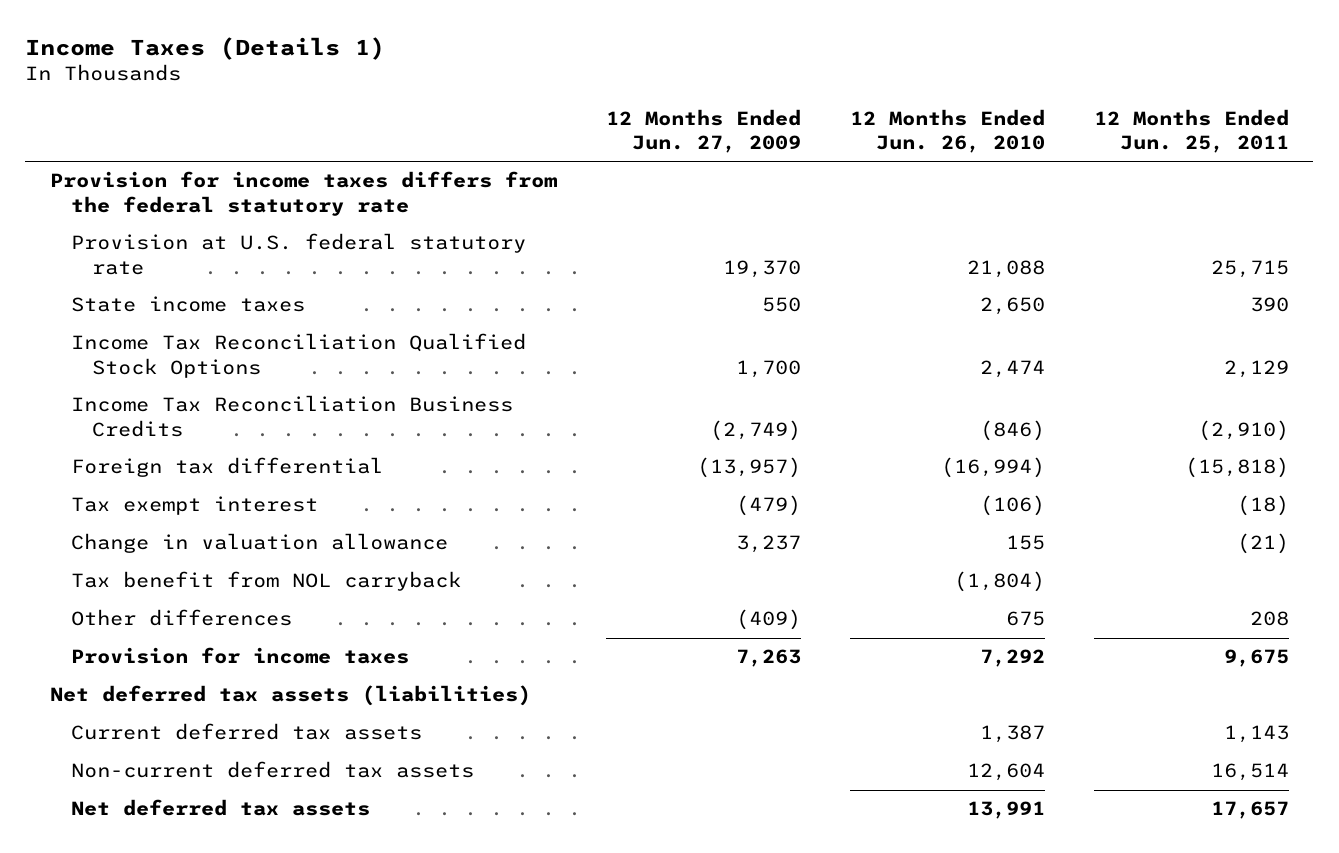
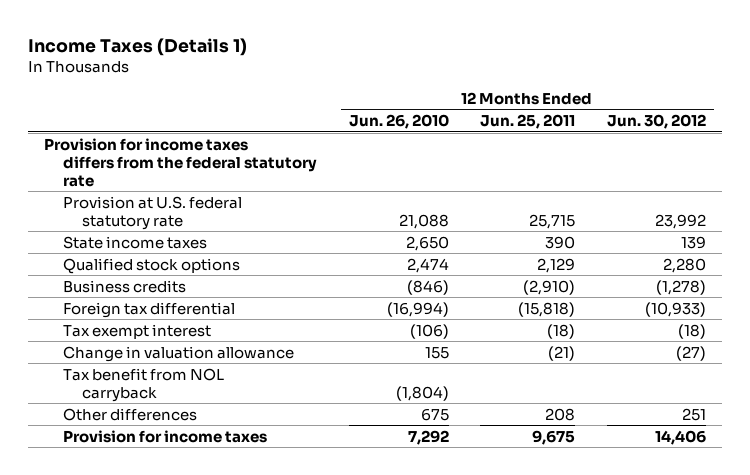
[605,108,801,153] 12 Months Ended Jun. 27, 2009 -> none
none -> [606,114,706,130] Jun. 30, 2012
[70,333,526,378] Income Tax Reconciliation Qualified Stock Options -> [63,257,241,274] Qualified stock options
[70,395,513,437] Income Tax Reconciliation Business Credits -> [63,279,187,293] Business credits
[49,685,531,707] Net deferred tax assets (liabilities) -> none
[70,723,422,741] Current deferred tax assets -> none
[70,761,474,779] Non-current deferred tax assets -> none
[70,799,370,817] Net deferred tax assets -> none

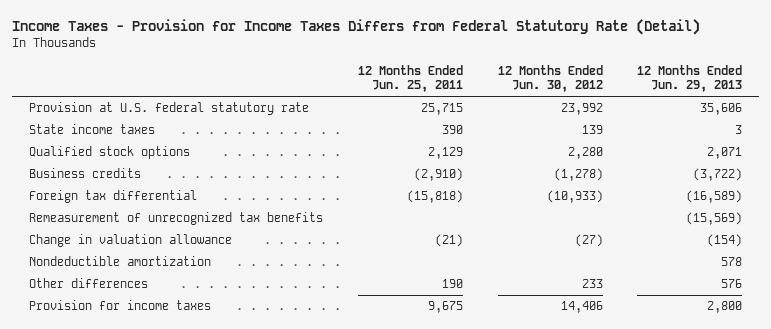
[28,37,248,56] Income Taxes (Details 1) -> [12,18,701,35] Income Taxes - Provision for Income Taxes Differs from Federal Statutory Rate (Detail)
[348,114,449,130] Jun. 26, 2010 -> none
none -> [637,64,743,93] 12 Months Ended Jun. 29, 2013
[44,137,318,187] Provision for income taxes differs from the federal statutory rate -> none
[63,323,212,339] Tax exempt interest -> none
none -> [29,212,324,226] Remeasurement of unrecognized tax benefits
[63,367,225,402] Tax benefit from NOL carryback -> none
none -> [29,256,212,267] Nondeductible amortization
[545,407,576,421] 208 -> [441,279,463,289] 190
[681,407,706,421] 251 -> [581,279,603,289] 233

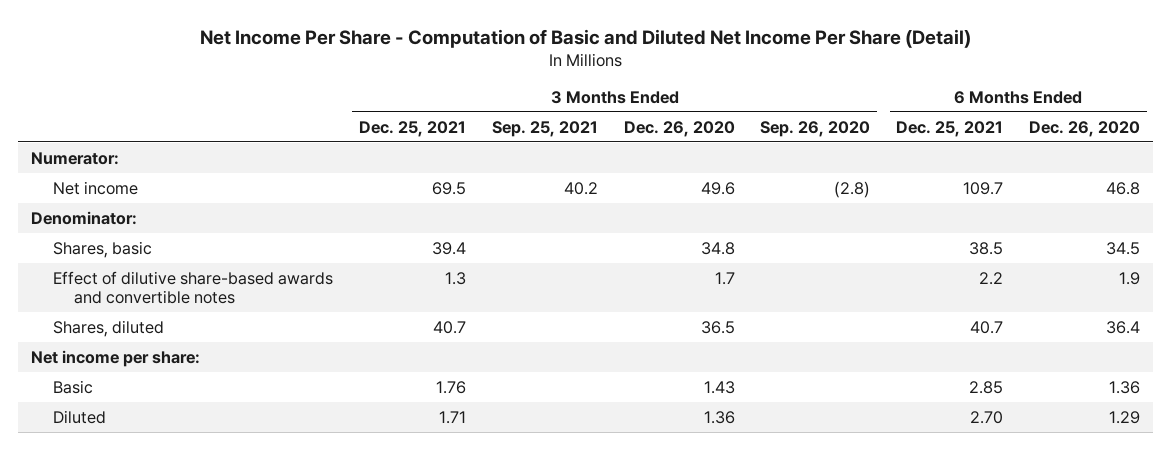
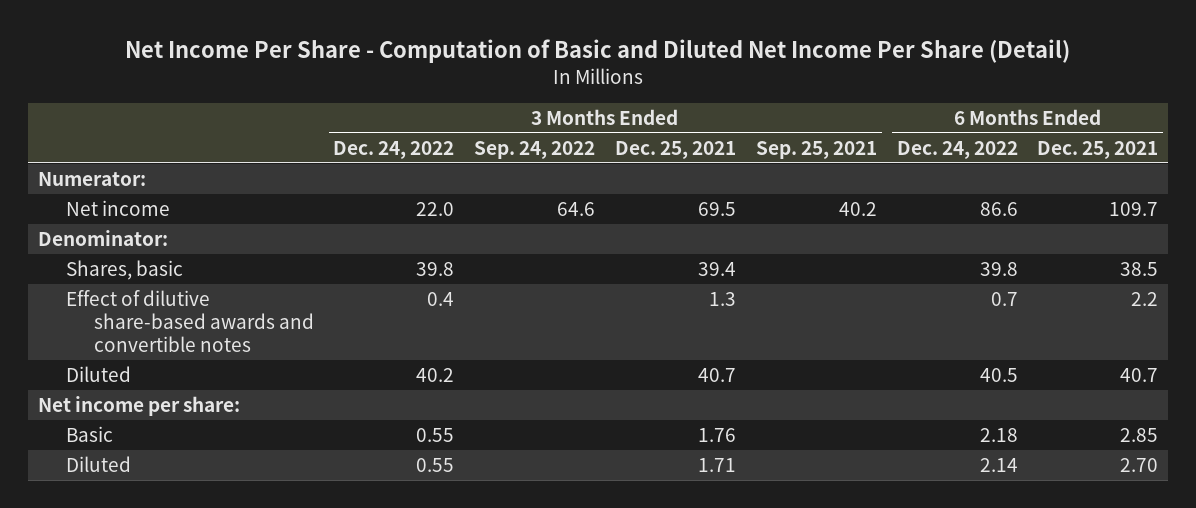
[623,120,735,137] Dec. 26, 2020 -> none
[760,120,871,137] Sep. 26, 2020 -> none
[1029,120,1141,137] Dec. 26, 2020 -> none
none -> [333,140,455,159] Dec. 24, 2022
none -> [474,140,596,159] Sep. 24, 2022
none -> [896,140,1018,159] Dec. 24, 2022
[52,319,164,337] Shares, diluted -> [65,365,131,382] Diluted

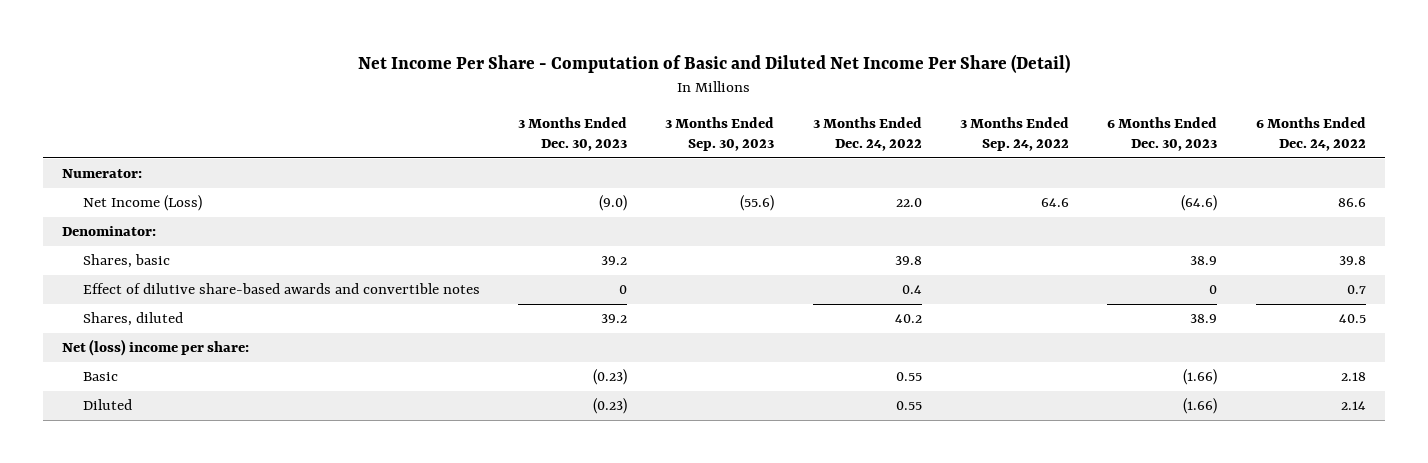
[615,140,737,159] Dec. 25, 2021 -> none
[755,140,877,159] Sep. 25, 2021 -> none
[1037,140,1159,159] Dec. 25, 2021 -> none
none -> [518,117,628,152] 3 Months Ended Dec. 30, 2023
none -> [665,117,775,152] 3 Months Ended Sep. 30, 2023
none -> [1107,117,1218,152] 6 Months Ended Dec. 30, 2023
[65,199,170,216] Net income -> [82,195,202,212] Net Income (Loss)
[65,365,131,382] Diluted -> [82,312,183,327] Shares, diluted
[37,395,240,416] Net income per share: -> [62,339,250,357] Net (loss) income per share:

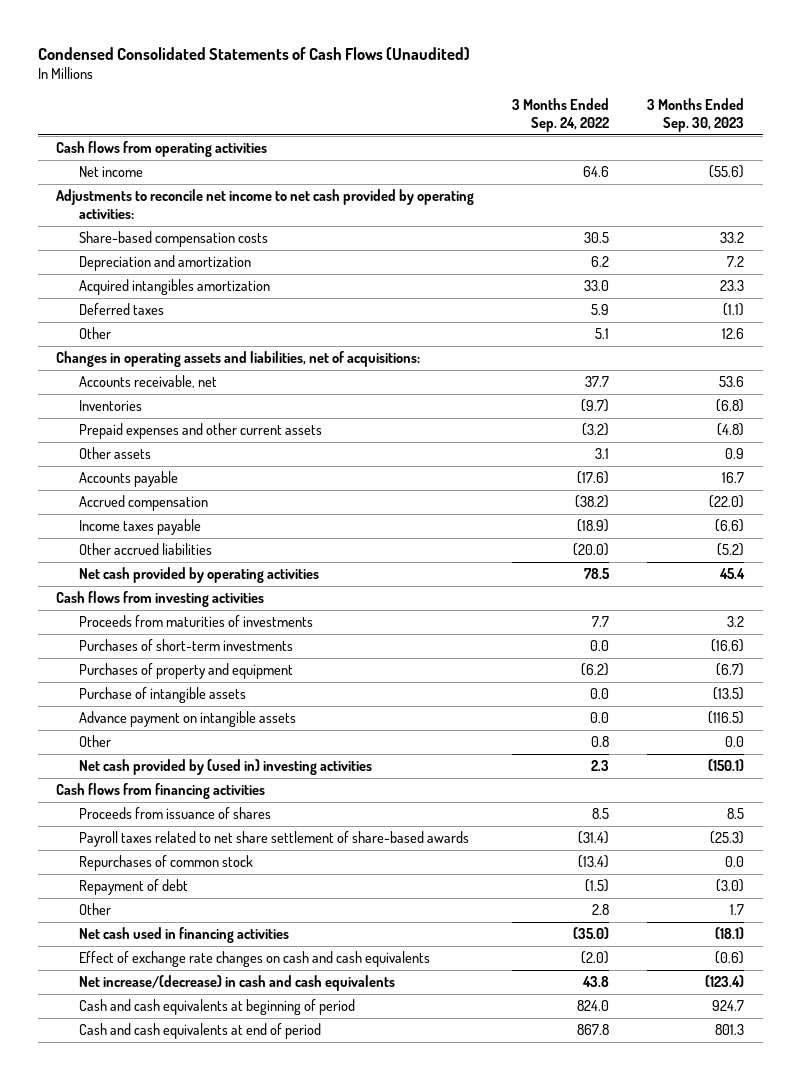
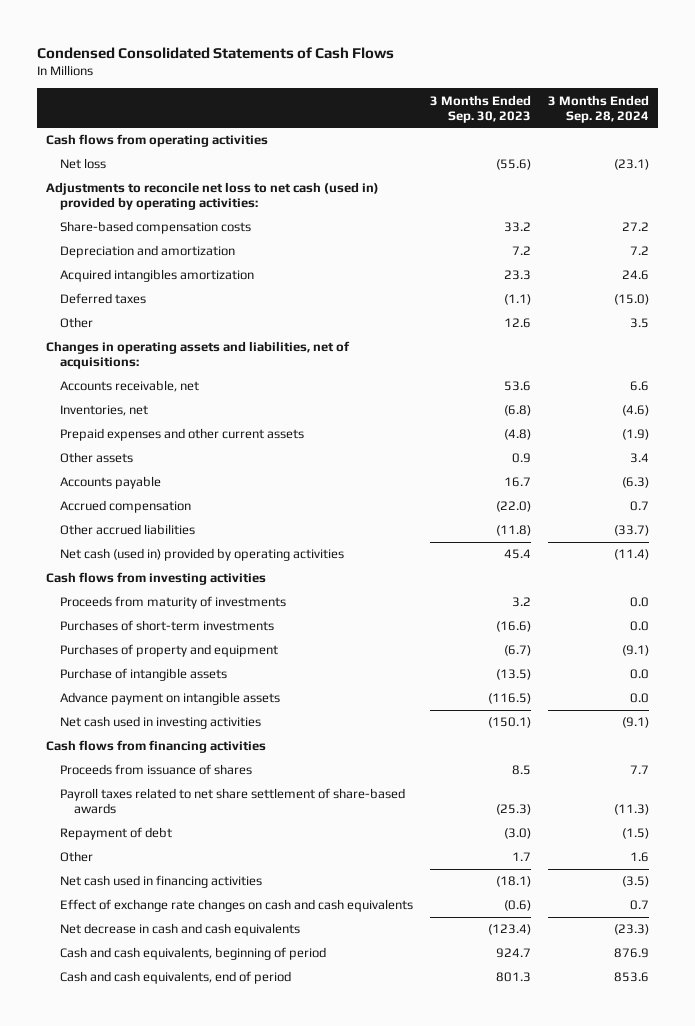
[37,46,470,60] Condensed Consolidated Statements of Cash Flows (Unaudited) -> [37,46,395,59] Condensed Consolidated Statements of Cash Flows
[512,98,610,133] 3 Months Ended Sep. 24, 2022 -> none
none -> [548,94,650,123] 3 Months Ended Sep. 28, 2024
[78,166,143,178] Net income -> [59,158,106,170] Net loss
[56,189,475,219] Adjustments to reconcile net income to net cash provided by operating activities: -> [45,182,379,211] Adjustments to reconcile net loss to net cash (used in) provided by operating activities:
[78,400,142,412] Inventories -> [59,405,148,417] Inventories, net
[78,519,201,536] Income taxes payable -> none
[717,543,745,557] (5.2) -> [495,525,531,537] (11.8)
[78,567,319,584] Net cash provided by operating activities -> [59,548,344,562] Net cash (used in) provided by operating activities
[78,615,313,628] Proceeds from maturities of investments -> [59,596,286,610] Proceeds from maturity of investments
[78,735,111,748] Other -> none
[78,759,372,776] Net cash provided by (used in) investing activities -> [59,716,261,730] Net cash used in investing activities
[78,855,253,872] Repurchases of common stock -> none
[78,975,395,992] Net increase/(decrease) in cash and cash equivalents -> [59,923,300,937] Net decrease in cash and cash equivalents
[78,999,355,1016] Cash and cash equivalents at beginning of period -> [59,947,326,961] Cash and cash equivalents, beginning of period
[78,1023,321,1040] Cash and cash equivalents at end of period -> [59,971,291,985] Cash and cash equivalents, end of period

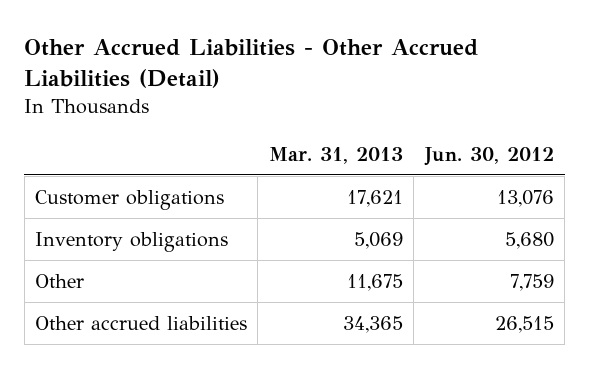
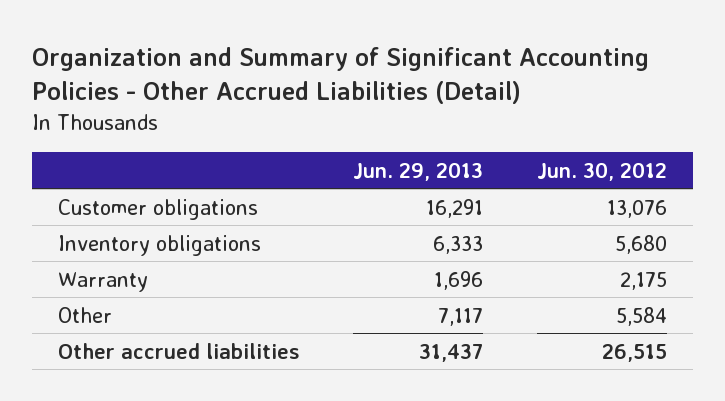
[24,38,479,88] Other Accrued Liabilities - Other Accrued Liabilities (Detail) -> [31,46,649,105] Organization and Summary of Significant Accounting Policies - Other Accrued Liabilities (Detail)
[268,146,403,164] Mar. 31, 2013 -> none
none -> [353,161,484,181] Jun. 29, 2013
none -> [58,271,149,292] Warranty
[509,273,554,291] 7,759 -> [615,306,667,326] 5,584

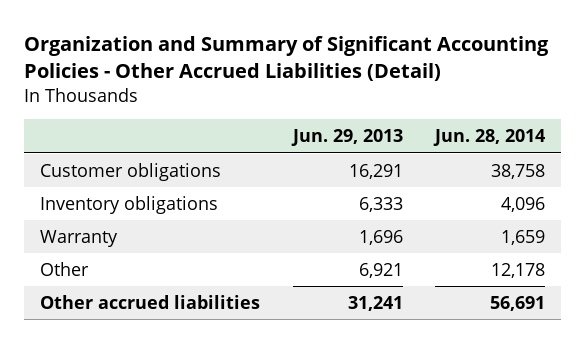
[536,161,667,181] Jun. 30, 2012 -> none
none -> [432,129,545,147] Jun. 28, 2014
[438,307,484,326] 7,117 -> [358,262,403,278] 6,921
[419,343,484,362] 31,437 -> [347,295,403,311] 31,241

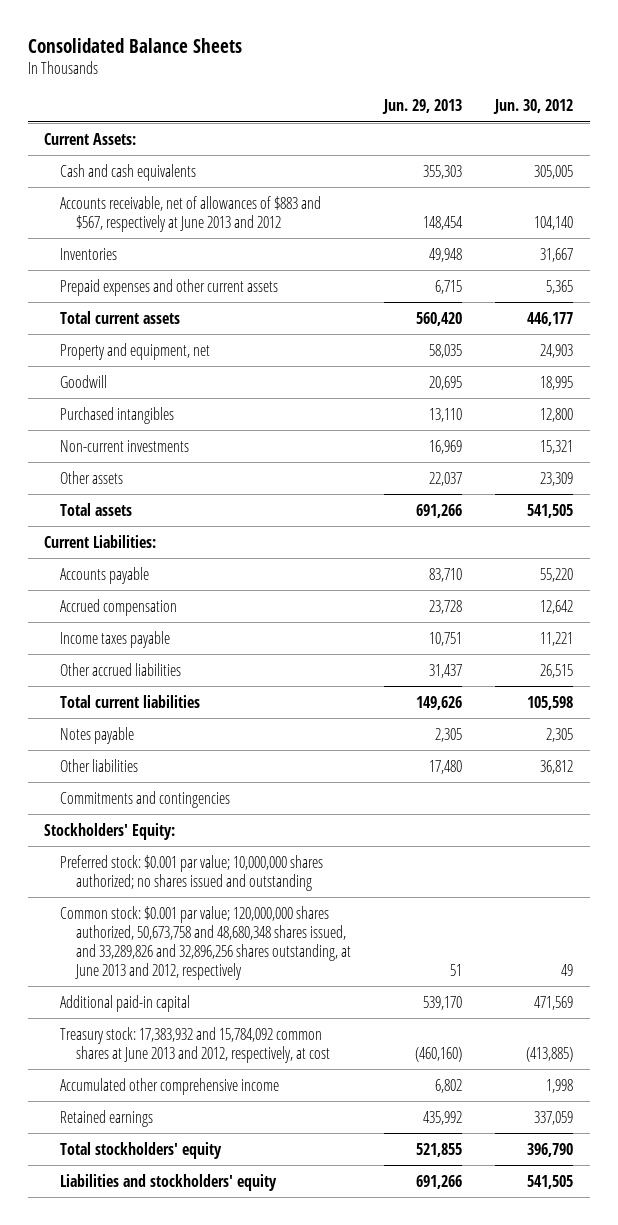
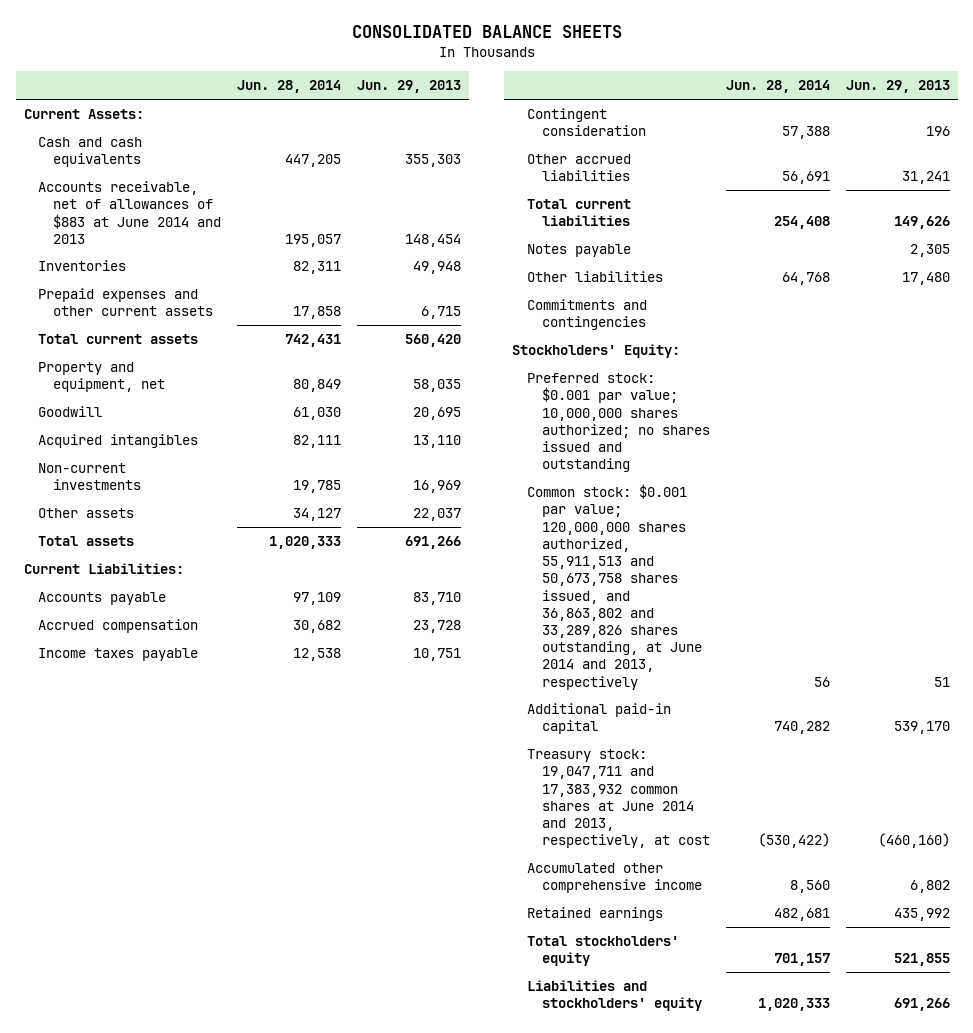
[27,37,242,53] Consolidated Balance Sheets -> [351,24,622,38] CONSOLIDATED BALANCE SHEETS
[493,99,574,115] Jun. 30, 2012 -> none
none -> [237,80,342,94] Jun. 28, 2014
[60,195,322,232] Accounts receivable, net of allowances of $883 and $567, respectively at June 2013 and 2012 -> [38,181,222,244] Accounts receivable, net of allowances of $883 at June 2014 and 2013
[60,406,175,424] Purchased intangibles -> [38,434,199,449] Acquired intangibles
none -> [527,108,646,137] Contingent consideration
[429,663,463,678] 31,437 -> [901,171,950,185] 31,241
[60,905,352,981] Common stock: $0.001 par value; 120,000,000 shares authorized, 50,673,758 and 48,680,348 shares issued, and 33,289,826 and 32,896,256 shares outstanding, at June 2013 and 2012, respectively -> [527,484,702,690] Common stock: $0.001 par value; 120,000,000 shares authorized, 55,911,513 and 50,673,758 shares issued, and 36,863,802 and 33,289,826 shares outstanding, at June 2014 and 2013, respectively
[60,1026,331,1063] Treasury stock: 17,383,932 and 15,784,092 common shares at June 2013 and 2012, respectively, at cost -> [527,749,710,849] Treasury stock: 19,047,711 and 17,383,932 common shares at June 2014 and 2013, respectively, at cost

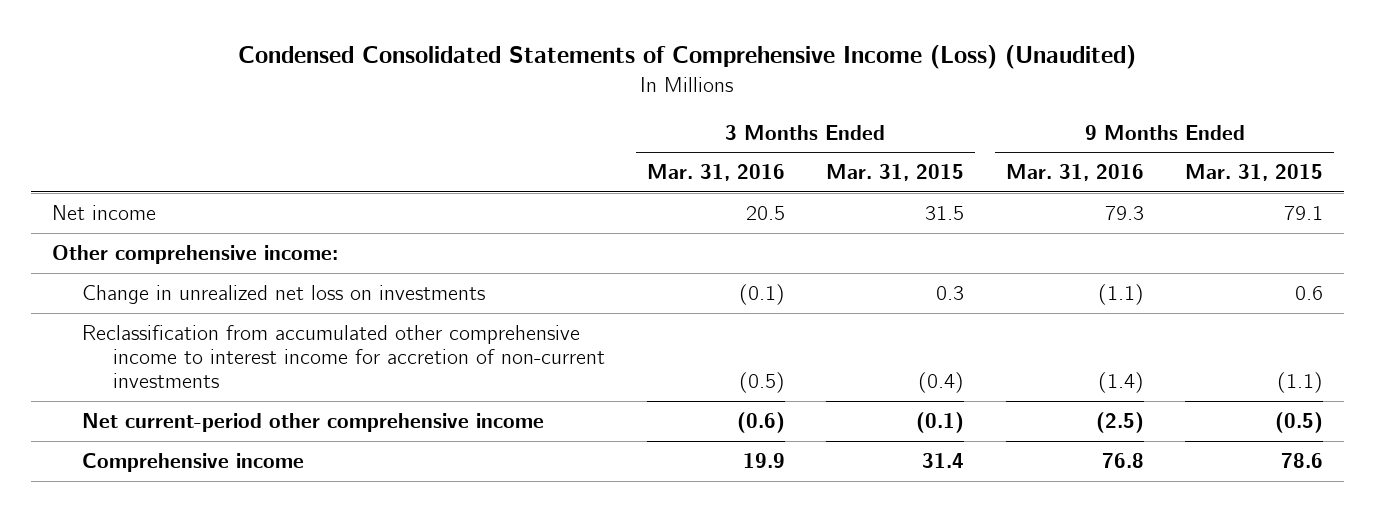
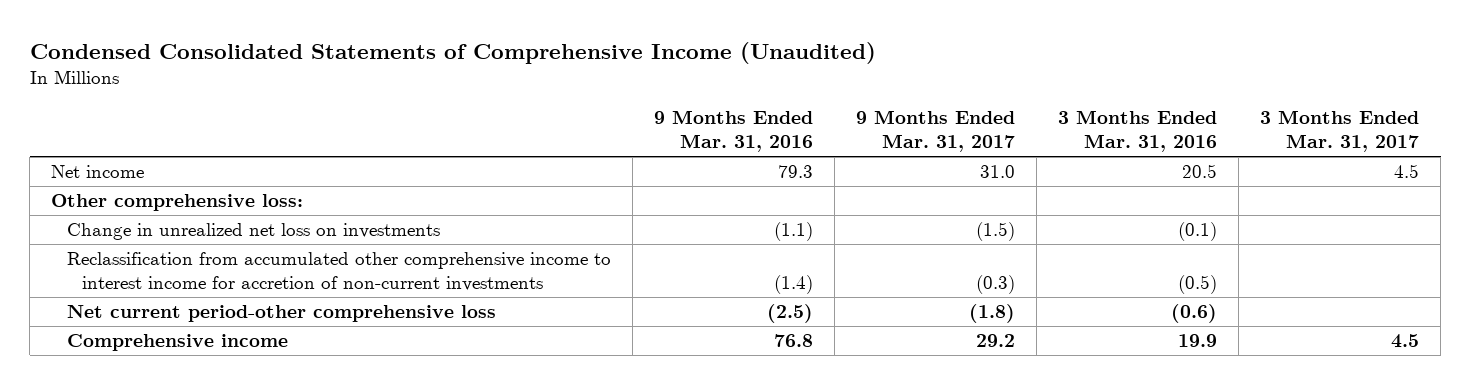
[238,45,1137,70] Condensed Consolidated Statements of Comprehensive Income (Loss) (Unaudited) -> [29,42,876,65] Condensed Consolidated Statements of Comprehensive Income (Unaudited)
[826,164,965,182] Mar. 31, 2015 -> none
[1185,164,1324,182] Mar. 31, 2015 -> none
none -> [855,110,1015,153] 9 Months Ended Mar. 31, 2017
none -> [1260,110,1420,153] 3 Months Ended Mar. 31, 2017
[51,245,338,265] Other comprehensive income: -> [51,194,304,212] Other comprehensive loss:
[82,413,545,433] Net current-period other comprehensive income -> [66,305,496,323] Net current period-other comprehensive loss

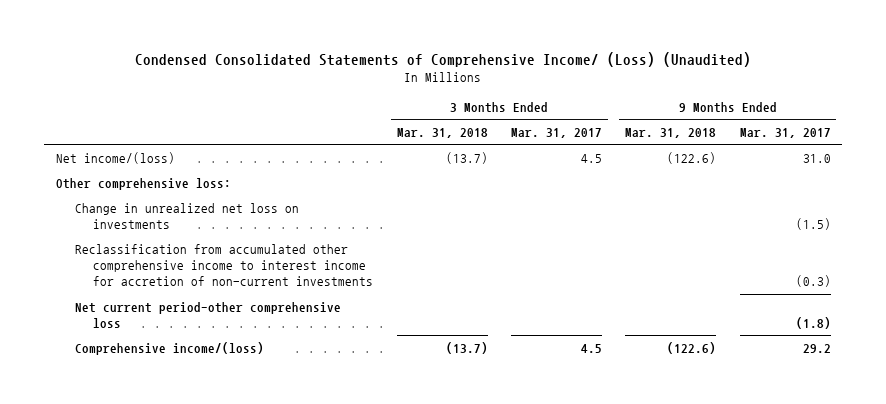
[29,42,876,65] Condensed Consolidated Statements of Comprehensive Income (Unaudited) -> [135,52,752,68] Condensed Consolidated Statements of Comprehensive Income/ (Loss) (Unaudited)
[653,110,813,153] 9 Months Ended Mar. 31, 2016 -> none
[1058,110,1218,153] 3 Months Ended Mar. 31, 2016 -> none
none -> [396,127,488,138] Mar. 31, 2018
none -> [625,127,717,138] Mar. 31, 2018
[51,165,145,179] Net income -> [55,151,175,164] Net income/(loss)
[66,334,288,352] Comprehensive income -> [74,341,264,355] Comprehensive income/(loss)

